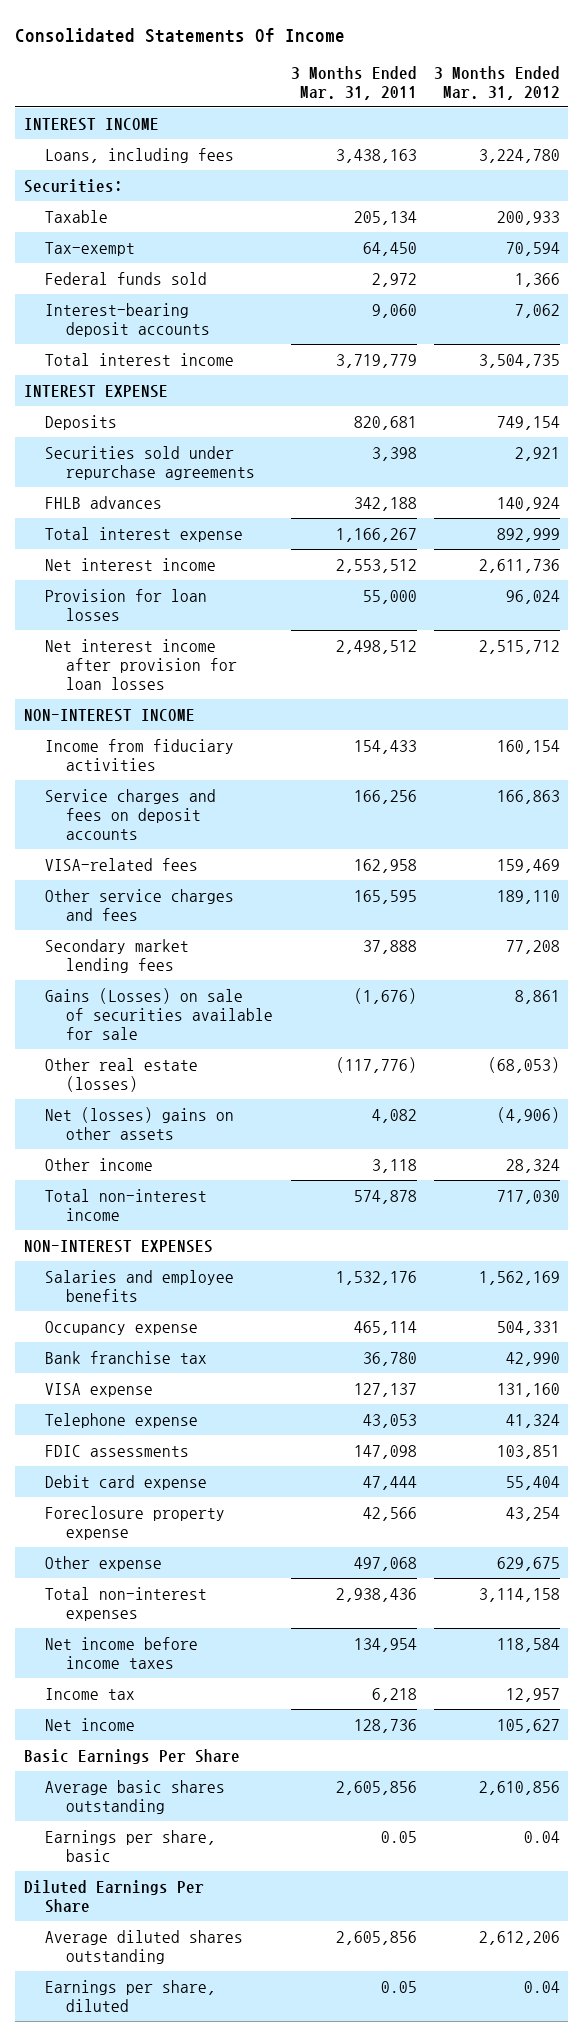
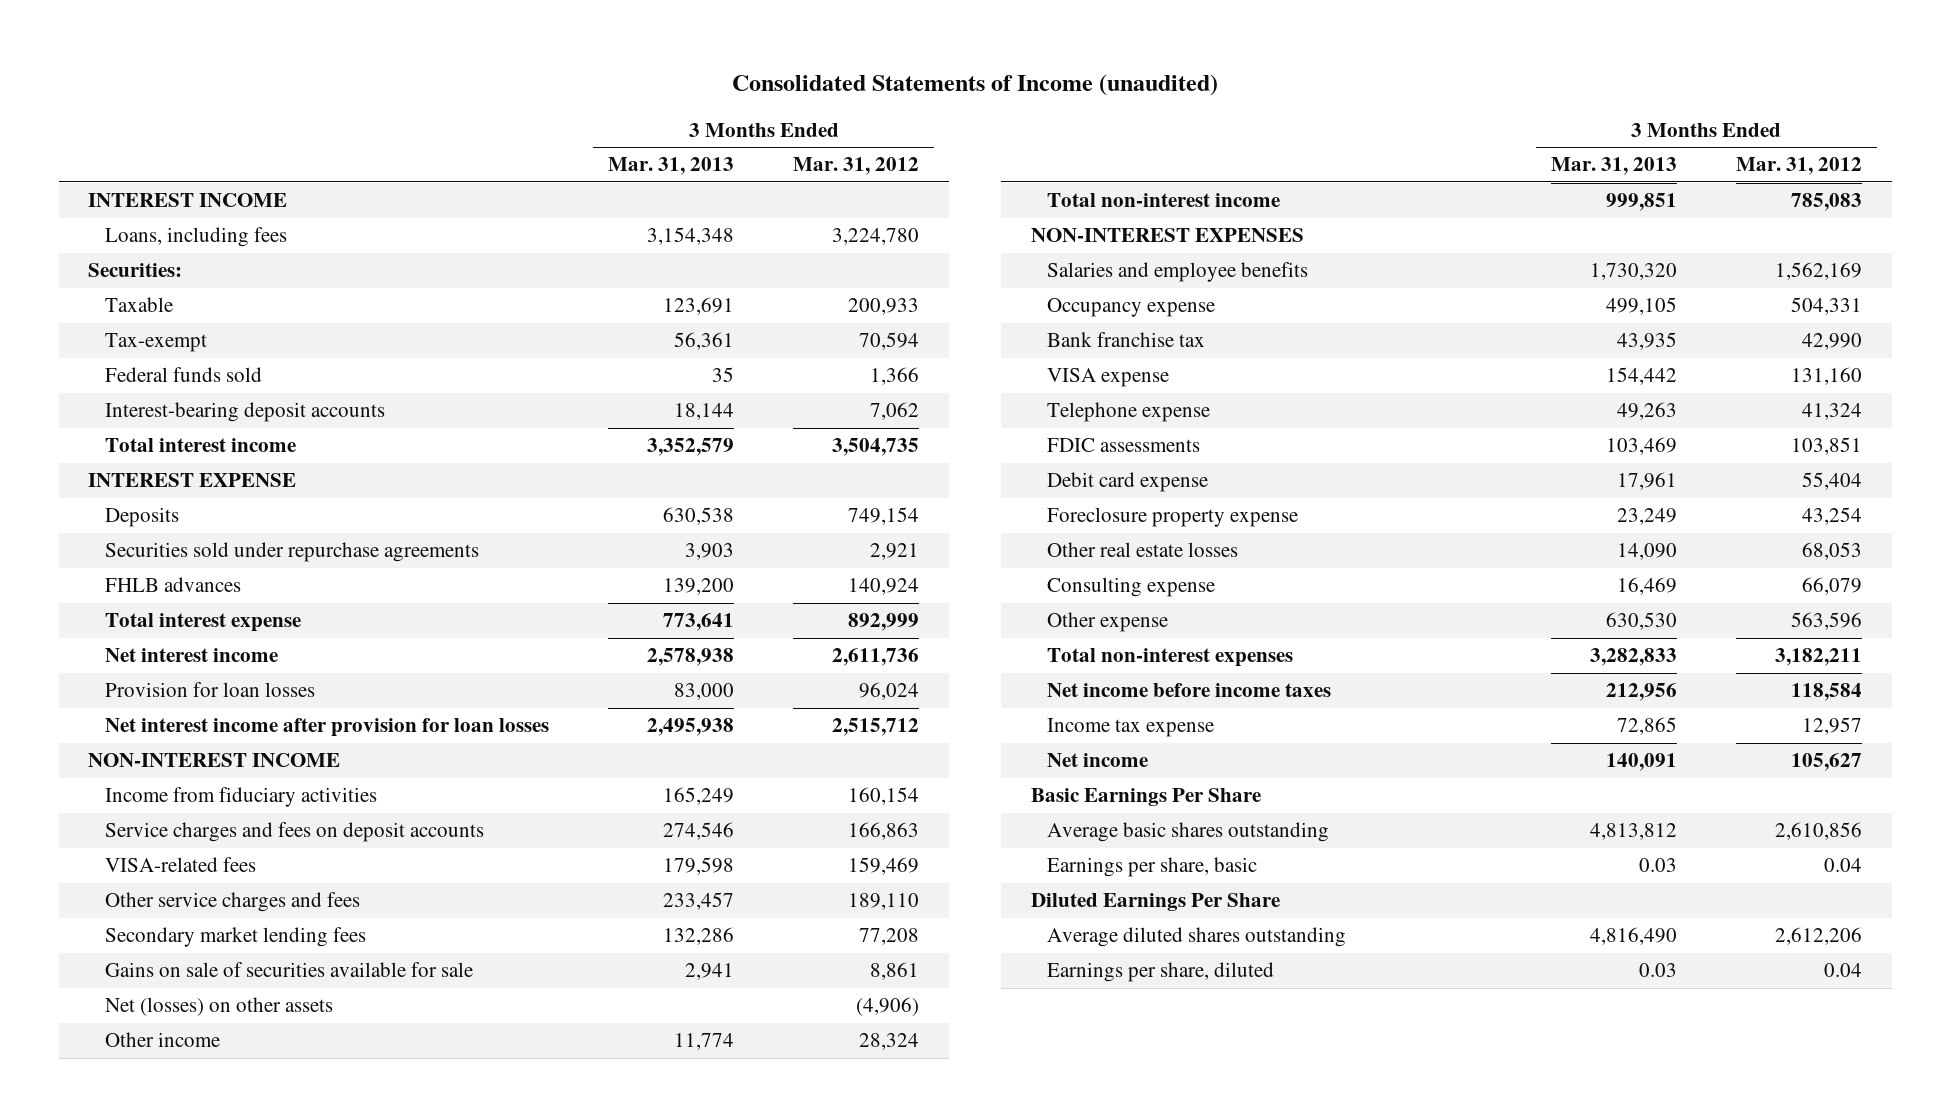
[15,27,346,43] Consolidated Statements Of Income -> [732,74,1219,97] Consolidated Statements of Income (unaudited)
[290,65,417,100] 3 Months Ended Mar. 31, 2011 -> none
none -> [607,157,734,176] Mar. 31, 2013
[45,1057,199,1092] Other real estate (losses) -> none
[45,987,274,1040] Gains (Losses) on sale of securities available for sale -> [104,962,473,978] Gains on sale of securities available for sale
[45,1106,235,1140] Net (losses) gains on other assets -> [104,997,333,1017] Net (losses) on other assets
[496,1189,560,1204] 717,030 -> [1791,193,1863,212] 785,083
none -> [1047,542,1239,558] Other real estate losses
none -> [1047,577,1216,598] Consulting expense
[496,1556,560,1571] 629,675 -> [1791,612,1863,631] 563,596
[478,1587,560,1602] 3,114,158 -> [1775,648,1863,667] 3,182,211
[45,1687,136,1700] Income tax -> [1047,718,1215,738] Income tax expense

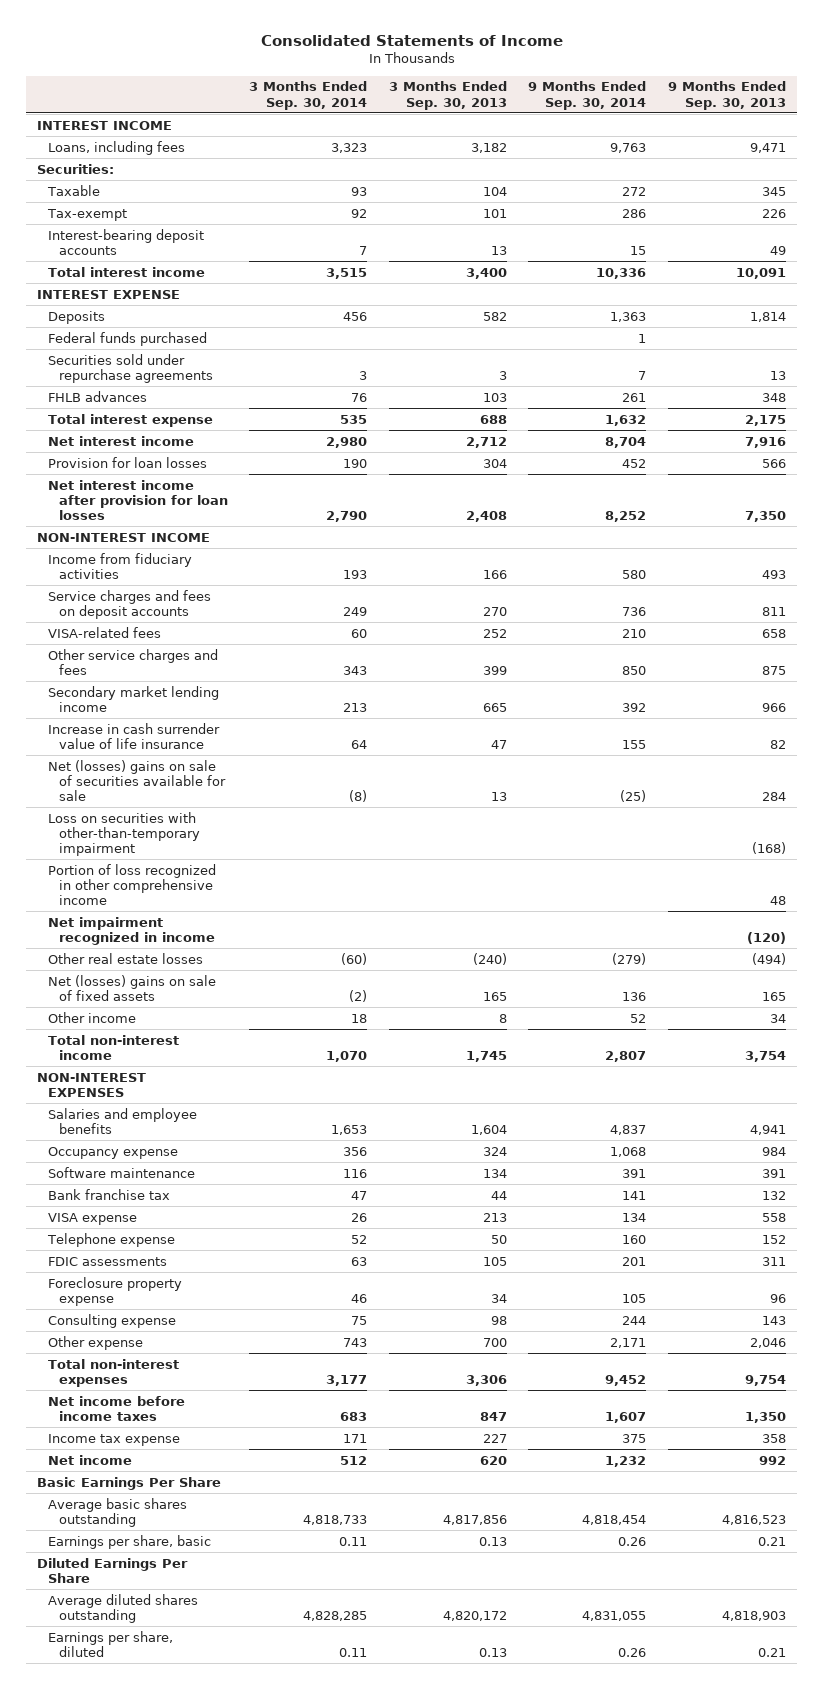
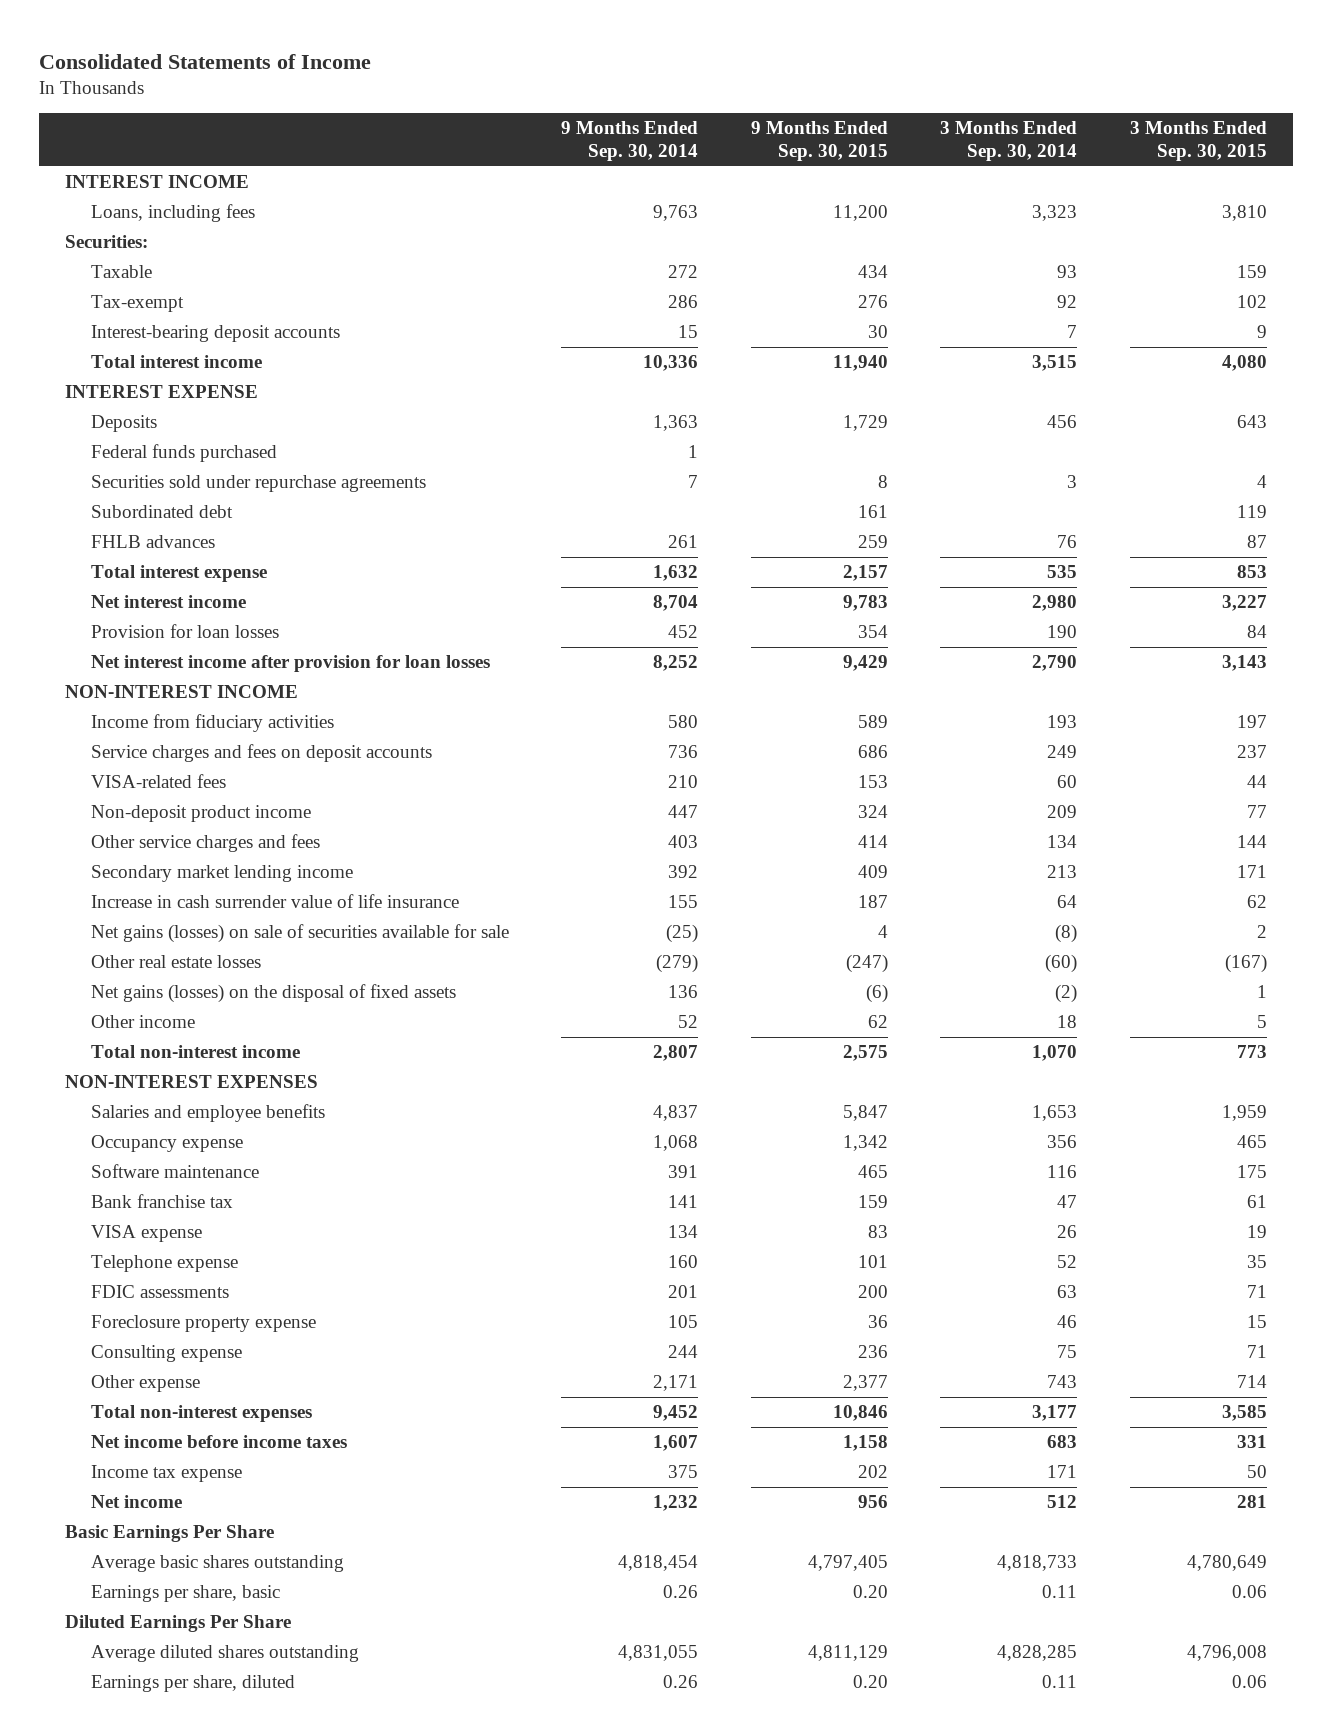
[388,81,507,110] 3 Months Ended Sep. 30, 2013 -> none
[667,81,786,110] 9 Months Ended Sep. 30, 2013 -> none
none -> [750,121,888,161] 9 Months Ended Sep. 30, 2015
none -> [1129,121,1267,161] 3 Months Ended Sep. 30, 2015
none -> [91,505,234,519] Subordinated debt
none -> [91,805,312,823] Non-deposit product income
[343,665,368,675] 343 -> [1047,835,1078,849] 134
[622,665,647,675] 850 -> [668,835,699,849] 403
[47,811,200,856] Loss on securities with other-than-temporary impairment -> none
[47,863,216,905] Portion of loss recognized in other comprehensive income -> none
[47,916,215,945] Net impairment recognized in income -> none
[47,759,226,801] Net (losses) gains on sale of securities available for sale -> [91,924,510,944] Net gains (losses) on sale of securities available for sale
[47,974,216,1001] Net (losses) gains on sale of fixed assets -> [91,984,457,1004] Net gains (losses) on the disposal of fixed assets

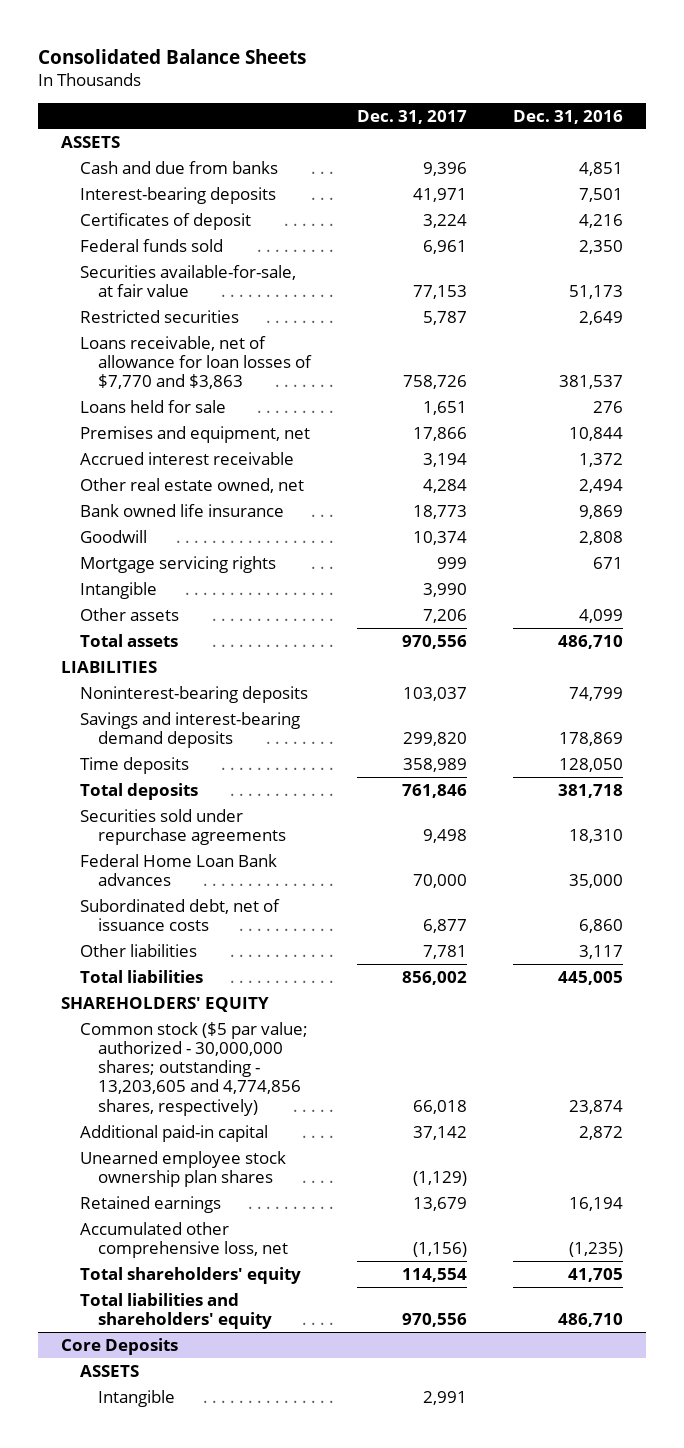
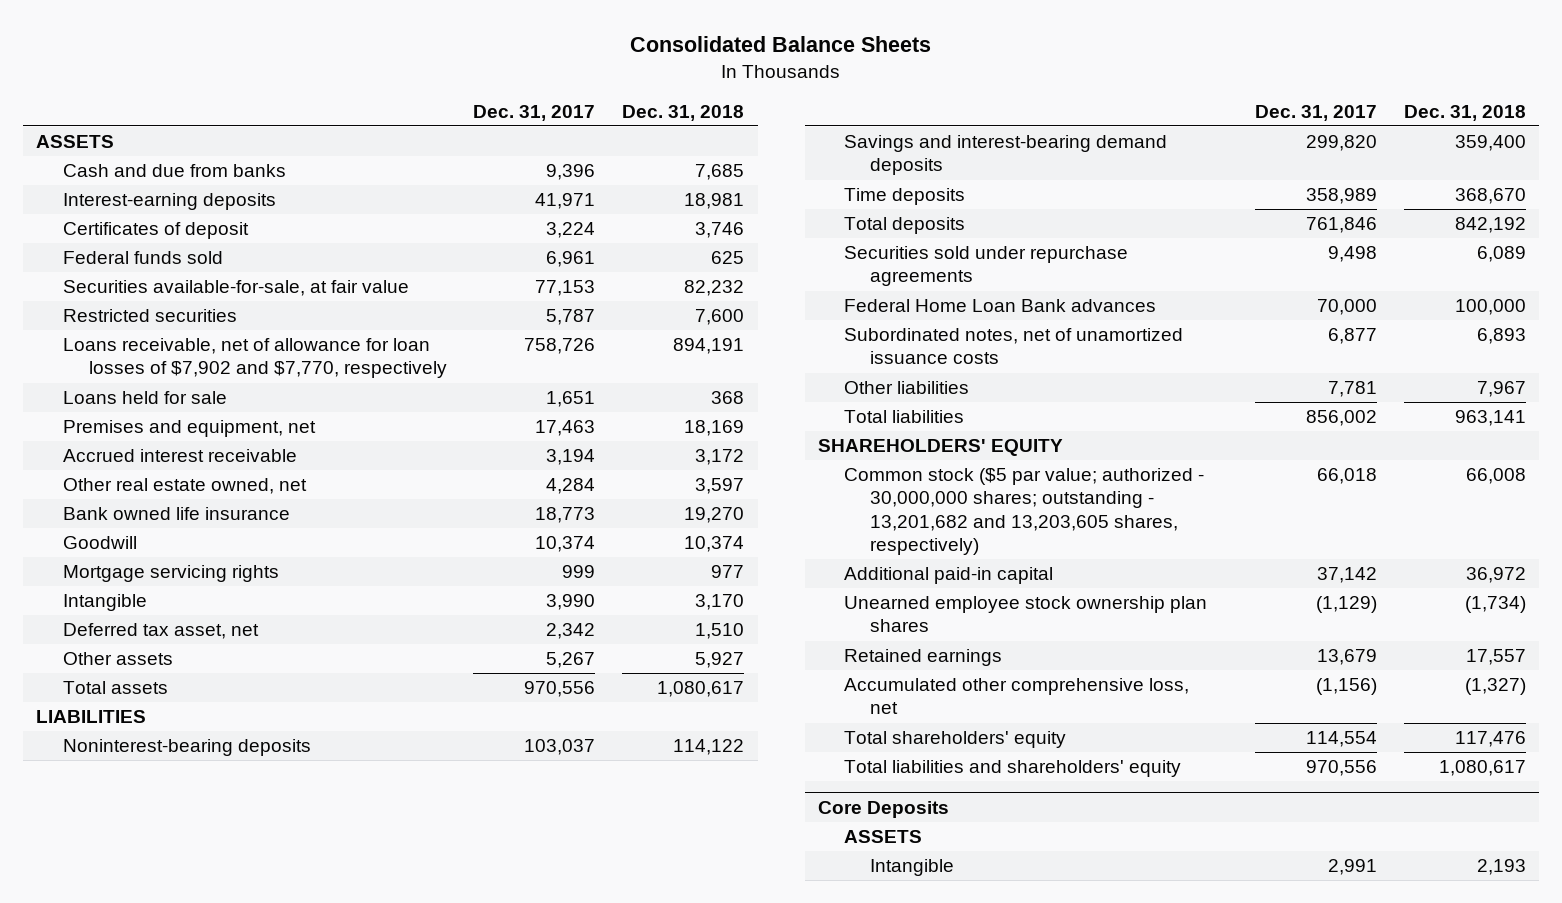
[513,109,624,124] Dec. 31, 2016 -> none
none -> [622,104,745,121] Dec. 31, 2018
[79,186,276,204] Interest-bearing deposits -> [62,193,276,211] Interest-earning deposits
[79,335,313,390] Loans receivable, net of allowance for loan losses of $7,770 and $3,863 -> [62,338,447,379] Loans receivable, net of allowance for loan losses of $7,902 and $7,770, respectively
[413,426,468,441] 17,866 -> [535,420,596,437] 17,463
none -> [62,623,259,640] Deferred tax asset, net
[423,608,468,623] 7,206 -> [546,652,596,669] 5,267
[79,898,280,931] Subordinated debt, net of issuance costs -> [844,328,1184,365] Subordinated notes, net of unamortized issuance costs
[79,1021,308,1116] Common stock ($5 par value; authorized - 30,000,000 shares; outstanding - 13,203,605 and 4,774,856 shares, respectively) -> [844,468,1205,555] Common stock ($5 par value; authorized - 30,000,000 shares; outstanding - 13,201,682 and 13,203,605 shares, respectively)

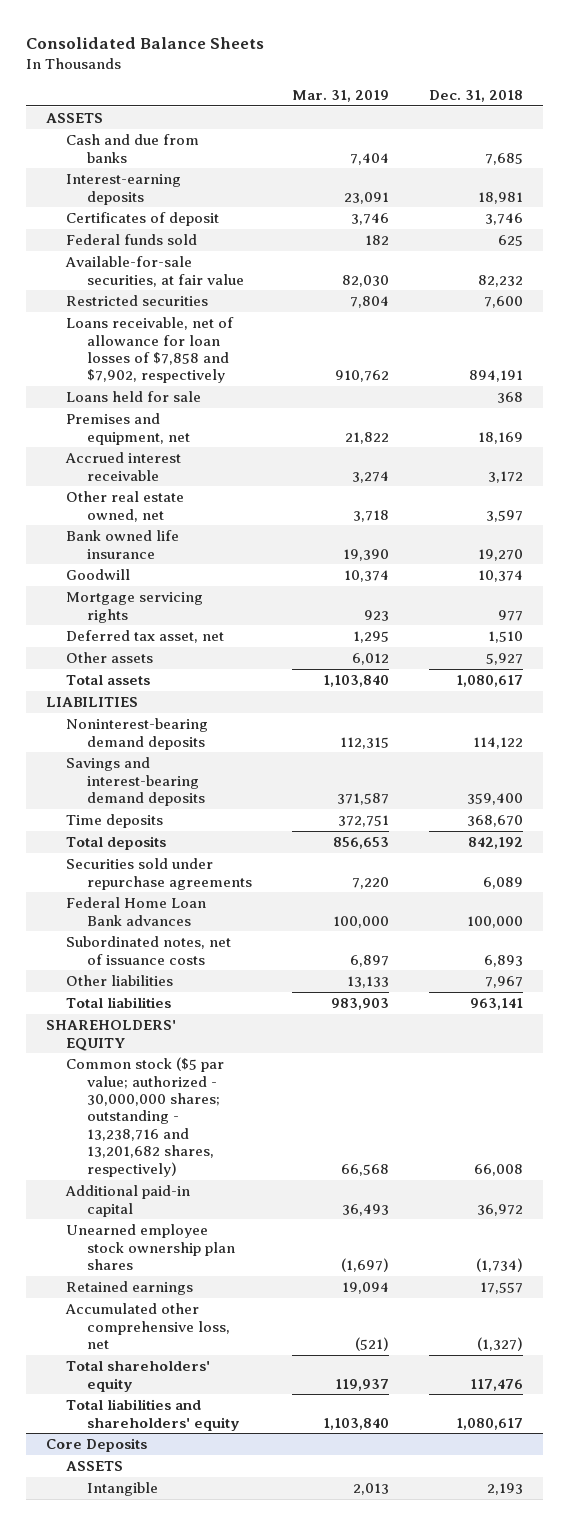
[473,104,596,121] Dec. 31, 2017 -> none
none -> [291,89,389,102] Mar. 31, 2019
[62,280,409,297] Securities available-for-sale, at fair value -> [65,256,245,287] Available-for-sale securities, at fair value
[62,338,447,379] Loans receivable, net of allowance for loan losses of $7,902 and $7,770, respectively -> [66,317,235,384] Loans receivable, net of allowance for loan losses of $7,858 and $7,902, respectively
[62,594,147,612] Intangible -> none
[62,739,311,757] Noninterest-bearing deposits -> [66,718,209,750] Noninterest-bearing demand deposits
[844,328,1184,365] Subordinated notes, net of unamortized issuance costs -> [66,936,232,965] Subordinated notes, net of issuance costs
[844,468,1205,555] Common stock ($5 par value; authorized - 30,000,000 shares; outstanding - 13,201,682 and 13,203,605 shares, respectively) -> [66,1057,225,1177] Common stock ($5 par value; authorized - 30,000,000 shares; outstanding - 13,238,716 and 13,201,682 shares, respectively)

